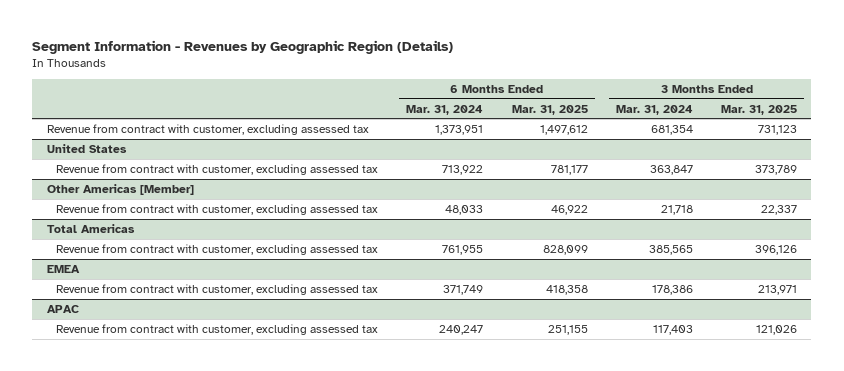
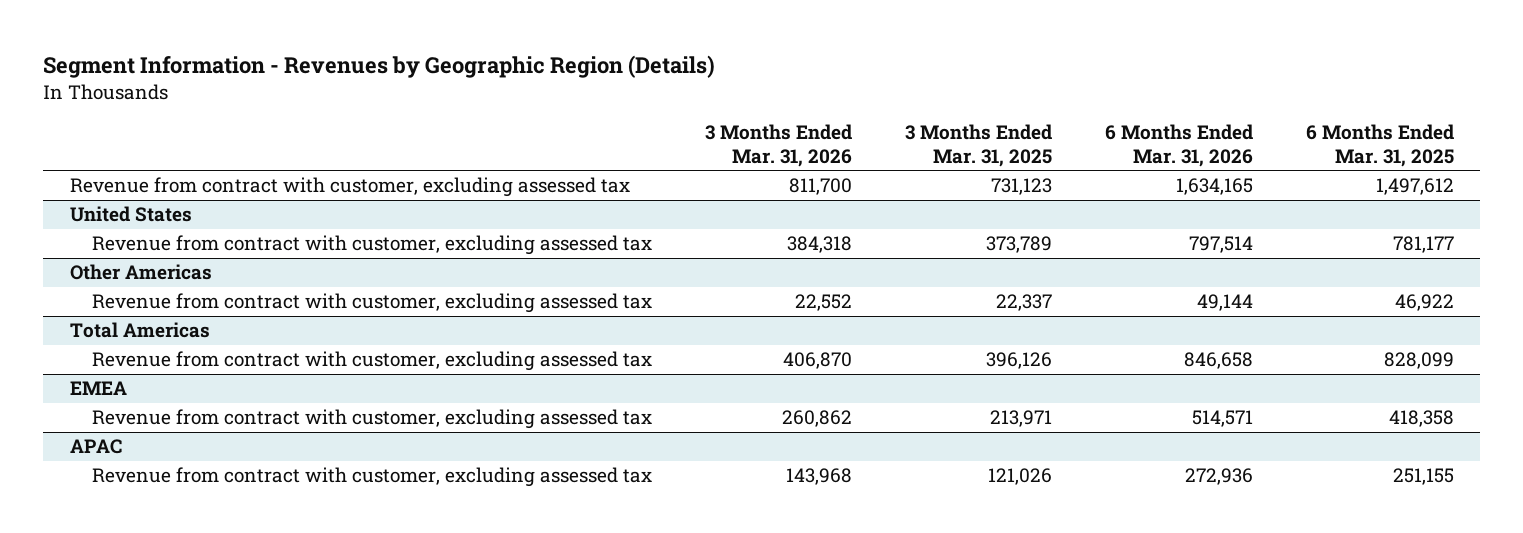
[406,104,484,115] Mar. 31, 2024 -> none
[615,104,693,115] Mar. 31, 2024 -> none
none -> [704,124,852,167] 3 Months Ended Mar. 31, 2026
none -> [1104,124,1253,167] 6 Months Ended Mar. 31, 2026
[46,183,194,195] Other Americas [Member] -> [69,264,212,281] Other Americas

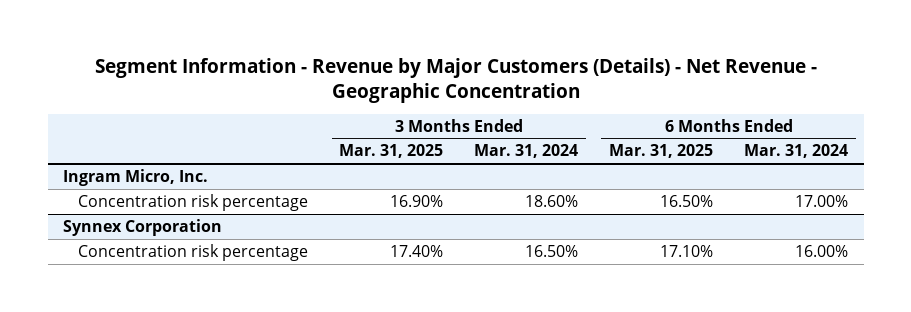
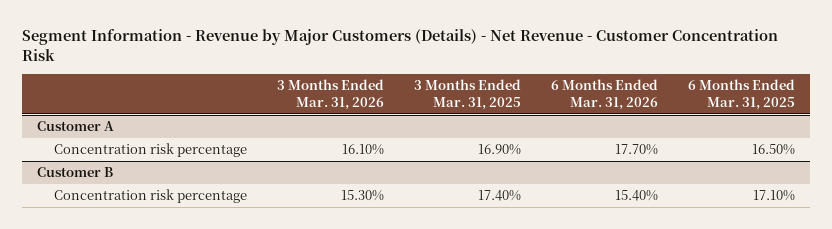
[94,57,817,103] Segment Information - Revenue by Major Customers (Details) - Net Revenue - Geographic Concentration -> [21,29,778,62] Segment Information - Revenue by Major Customers (Details) - Net Revenue - Customer Concentration Risk
[474,144,579,159] Mar. 31, 2024 -> none
[744,144,849,159] Mar. 31, 2024 -> none
none -> [276,79,384,110] 3 Months Ended Mar. 31, 2026
none -> [551,79,659,110] 6 Months Ended Mar. 31, 2026
[63,169,209,187] Ingram Micro, Inc. -> [36,121,114,132] Customer A
[63,219,223,237] Synnex Corporation -> [36,167,113,178] Customer B

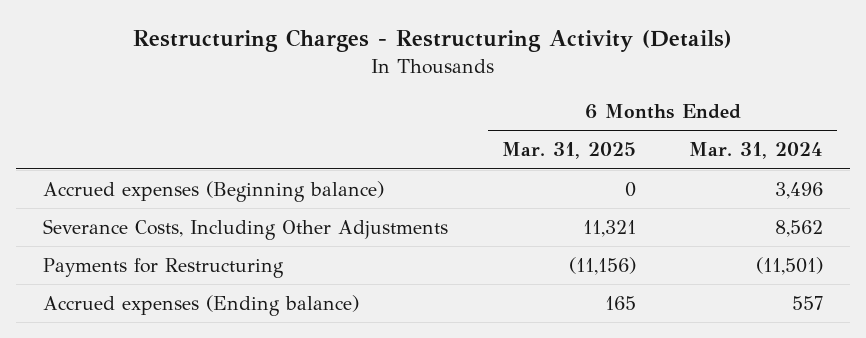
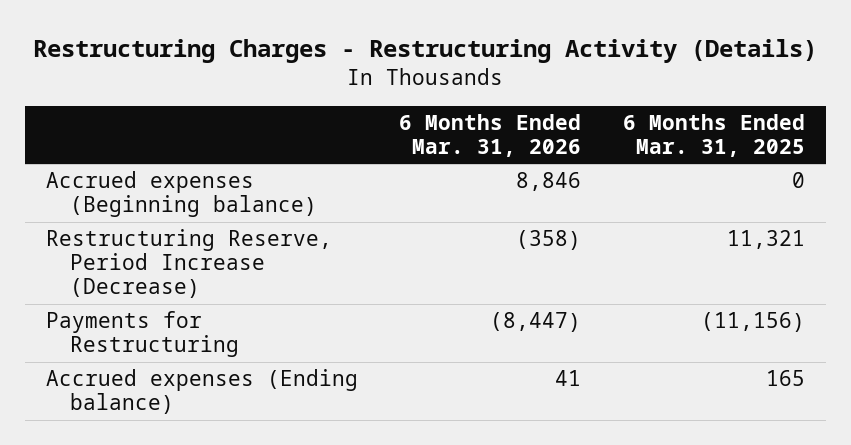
[689,142,824,160] Mar. 31, 2024 -> none
none -> [399,114,582,158] 6 Months Ended Mar. 31, 2026
[42,218,448,240] Severance Costs, Including Other Adjustments -> [45,229,332,299] Restructuring Reserve, Period Increase (Decrease)

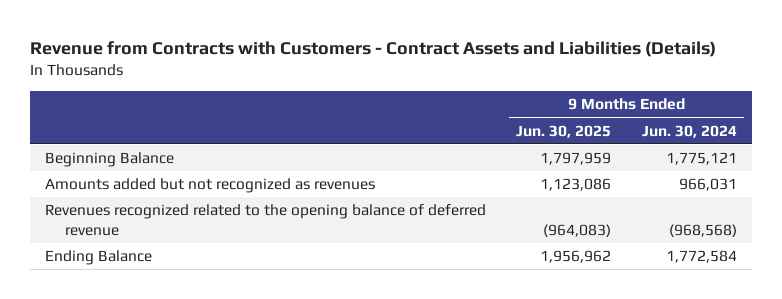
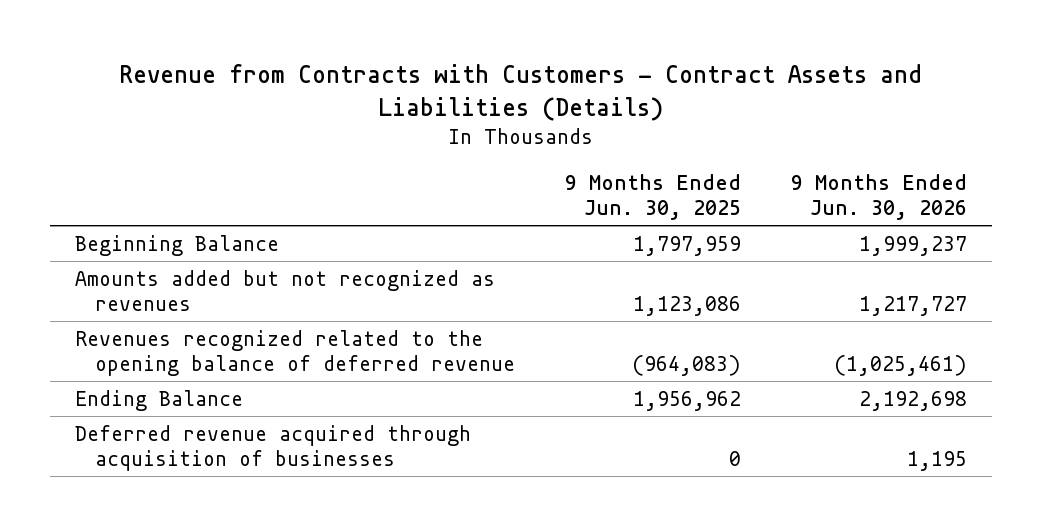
[641,124,737,138] Jun. 30, 2024 -> none
none -> [791,174,968,221] 9 Months Ended Jun. 30, 2026
none -> [75,424,472,471] Deferred revenue acquired through acquisition of businesses

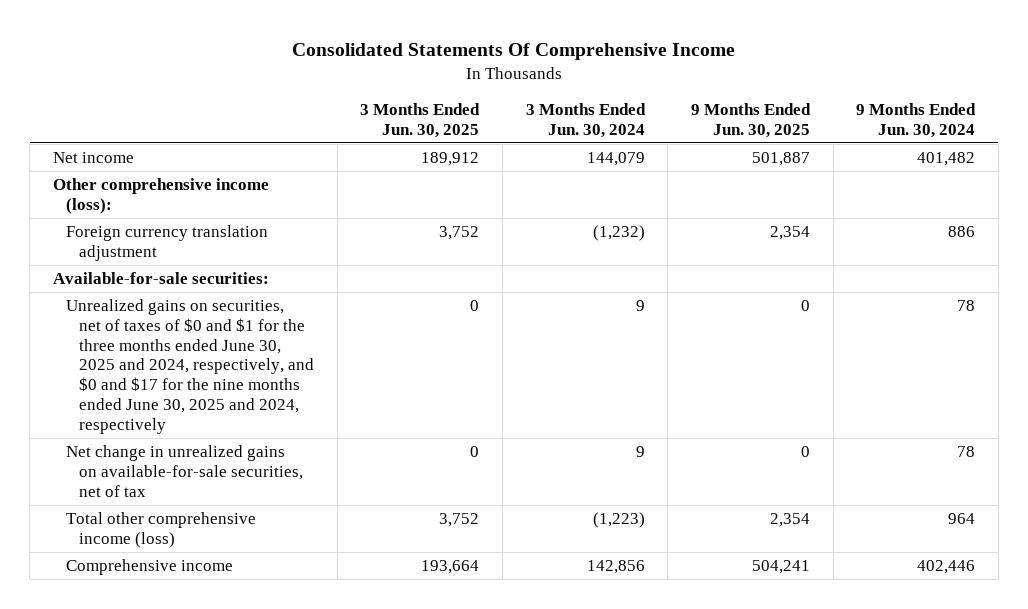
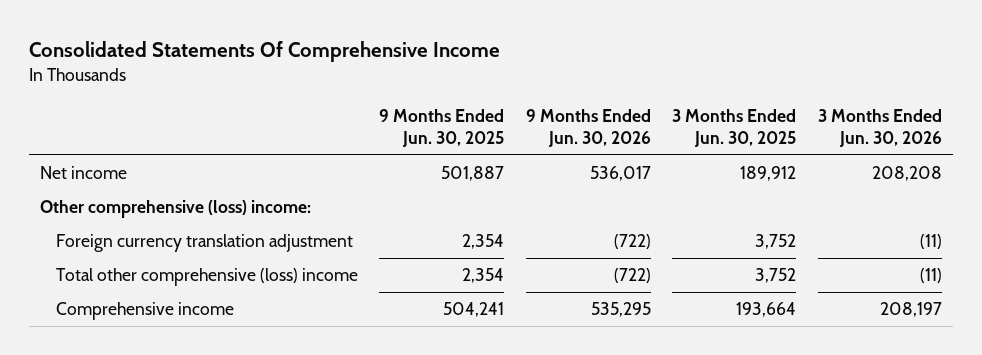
[525,102,646,138] 3 Months Ended Jun. 30, 2024 -> none
[856,102,977,138] 9 Months Ended Jun. 30, 2024 -> none
none -> [525,108,651,148] 9 Months Ended Jun. 30, 2026
none -> [817,108,942,148] 3 Months Ended Jun. 30, 2026
[52,178,269,214] Other comprehensive income (loss): -> [40,200,312,219] Other comprehensive (loss) income:
[52,272,269,285] Available-for-sale securities: -> none
[65,299,314,434] Unrealized gains on securities, net of taxes of $0 and $1 for the three months ended June 30, 2025 and 2024, respectively, and $0 and $17 for the nine months ended June 30, 2025 and 2024, respectively -> none
[65,445,303,497] Net change in unrealized gains on available-for-sale securities, net of tax -> none
[65,512,256,548] Total other comprehensive income (loss) -> [55,268,358,287] Total other comprehensive (loss) income

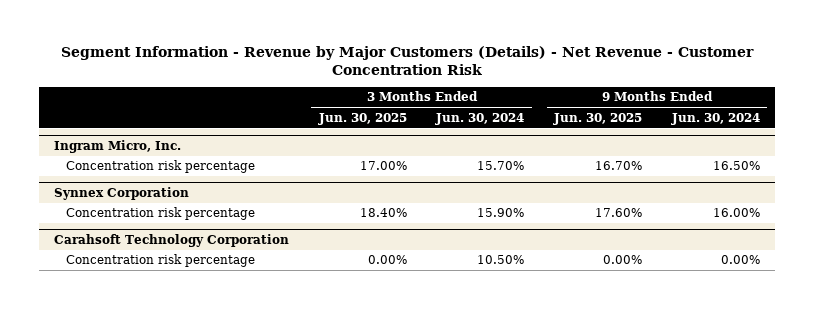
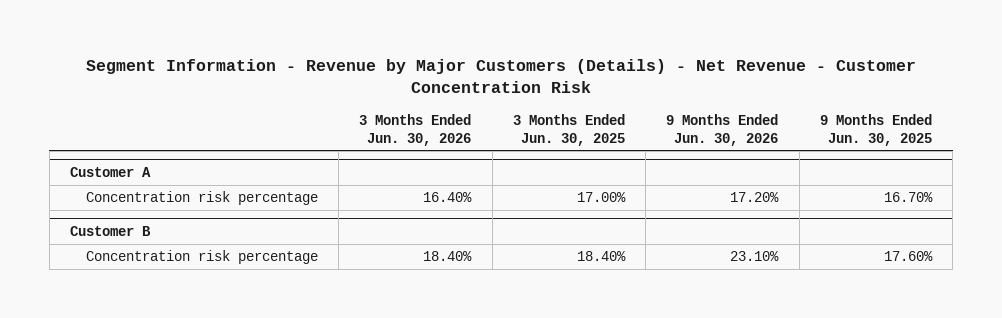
[435,112,525,125] Jun. 30, 2024 -> none
[670,112,760,125] Jun. 30, 2024 -> none
none -> [359,113,472,146] 3 Months Ended Jun. 30, 2026
none -> [666,113,779,146] 9 Months Ended Jun. 30, 2026
[54,140,182,154] Ingram Micro, Inc. -> [70,167,152,178] Customer A
[54,187,190,201] Synnex Corporation -> [70,226,152,237] Customer B
[54,234,290,248] Carahsoft Technology Corporation -> none
[66,254,256,268] Concentration risk percentage -> none

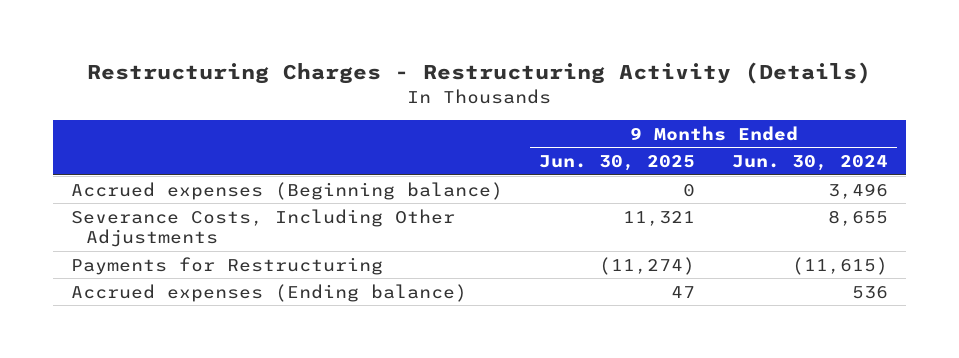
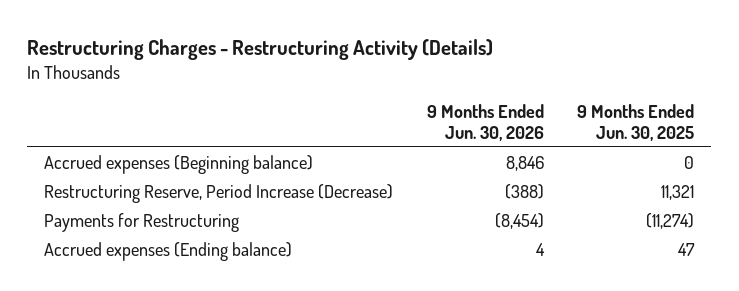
[731,155,888,172] Jun. 30, 2024 -> none
none -> [426,104,544,141] 9 Months Ended Jun. 30, 2026
[70,208,455,248] Severance Costs, Including Other Adjustments -> [44,184,394,204] Restructuring Reserve, Period Increase (Decrease)

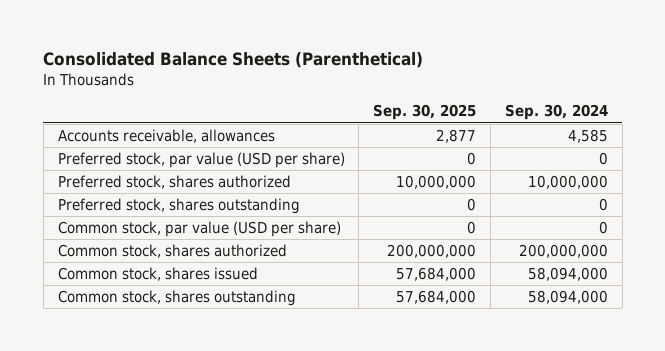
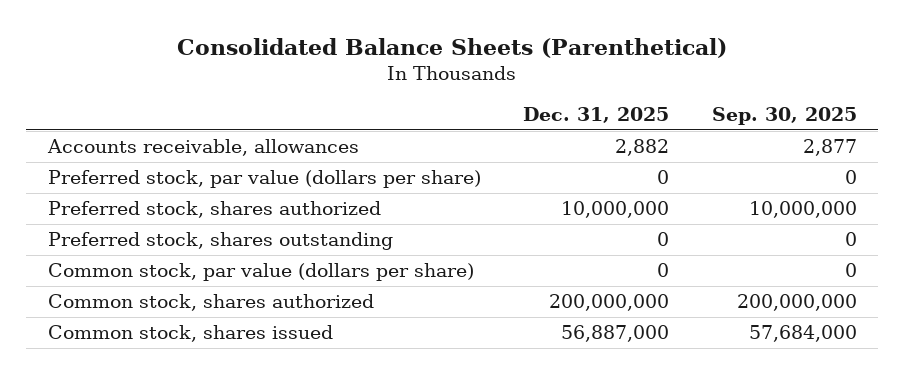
[504,104,608,121] Sep. 30, 2024 -> none
none -> [523,107,670,124] Dec. 31, 2025
[57,151,345,168] Preferred stock, par value (USD per share) -> [47,170,481,189] Preferred stock, par value (dollars per share)
[57,220,341,237] Common stock, par value (USD per share) -> [47,263,474,282] Common stock, par value (dollars per share)
[57,289,296,306] Common stock, shares outstanding -> none

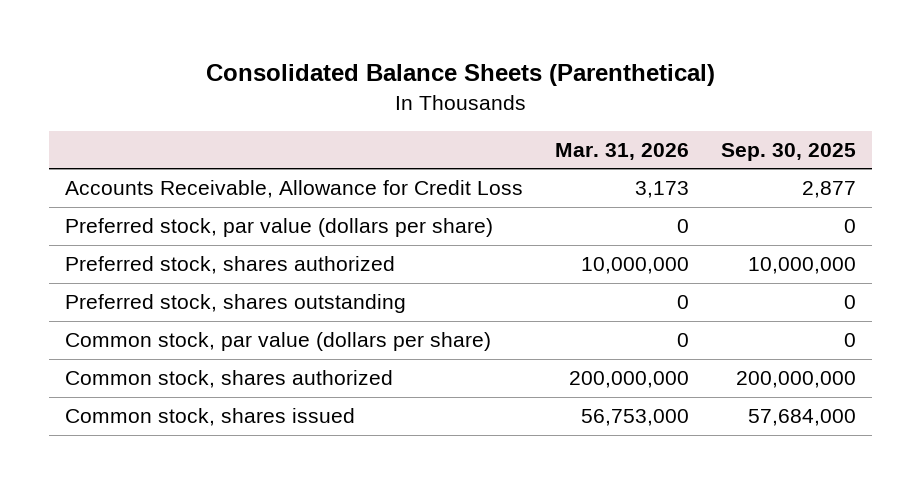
[523,107,670,124] Dec. 31, 2025 -> none
none -> [555,142,690,160] Mar. 31, 2026
[46,139,359,157] Accounts receivable, allowances -> [64,180,523,199] Accounts Receivable, Allowance for Credit Loss

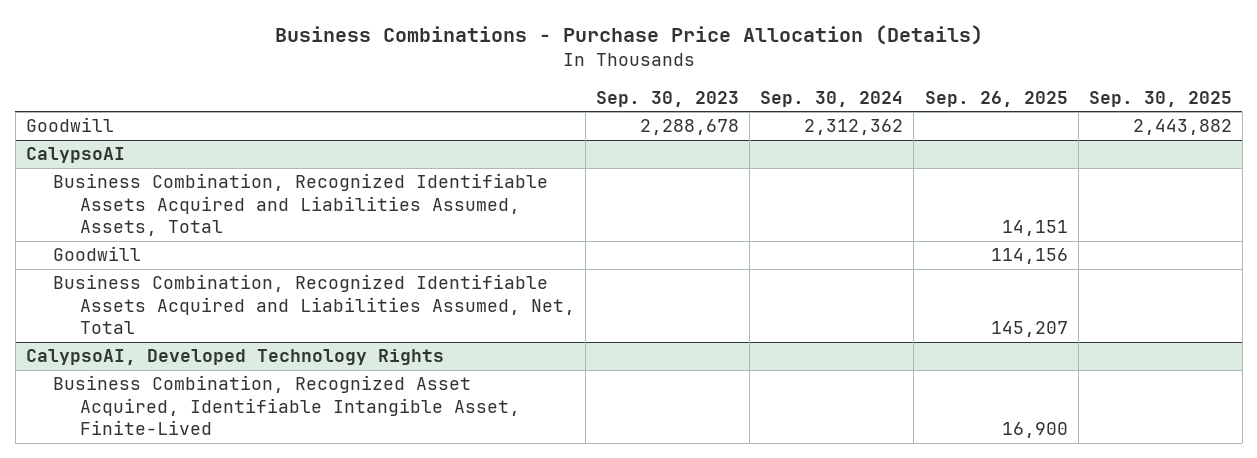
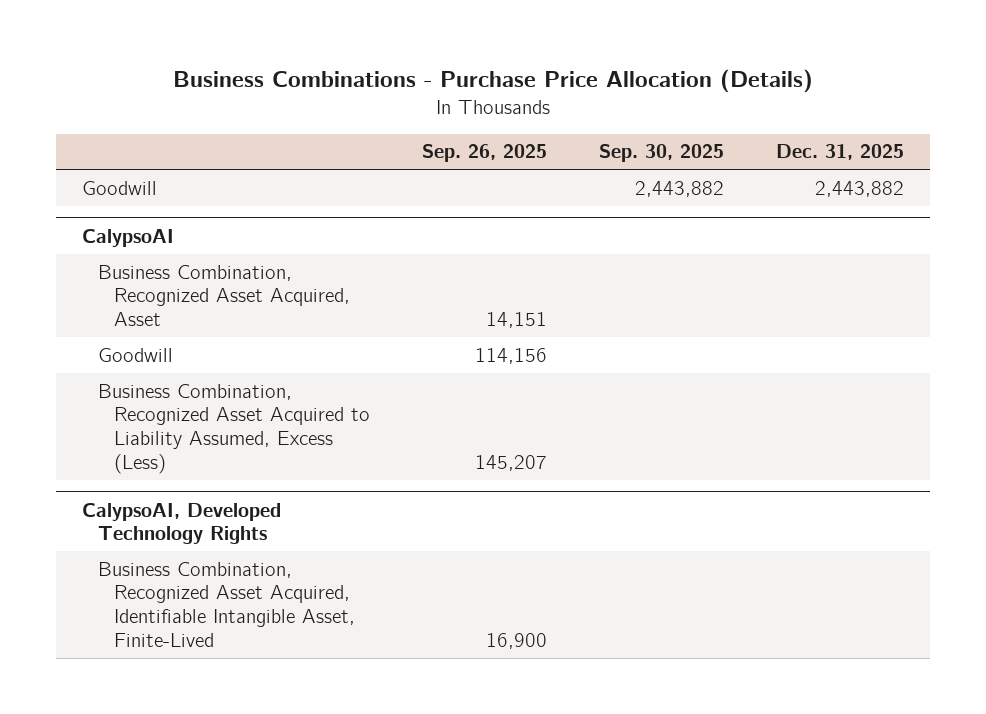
[596,90,740,107] Sep. 30, 2023 -> none
[760,90,904,107] Sep. 30, 2024 -> none
none -> [775,144,904,161] Dec. 31, 2025
[52,173,548,236] Business Combination, Recognized Identifiable Assets Acquired and Liabilities Assumed, Assets, Total -> [98,264,350,327] Business Combination, Recognized Asset Acquired, Asset
[52,274,576,334] Business Combination, Recognized Identifiable Assets Acquired and Liabilities Assumed, Net, Total -> [98,383,370,475] Business Combination, Recognized Asset Acquired to Liability Assumed, Excess (Less)

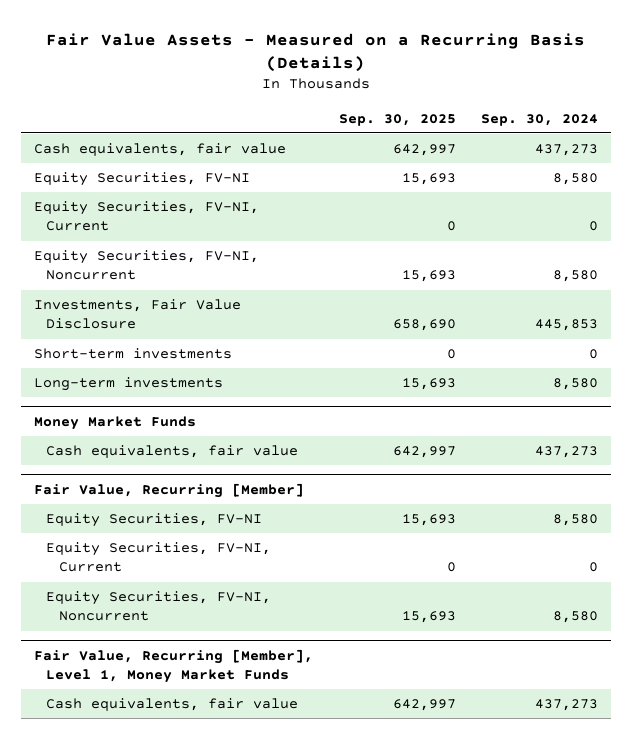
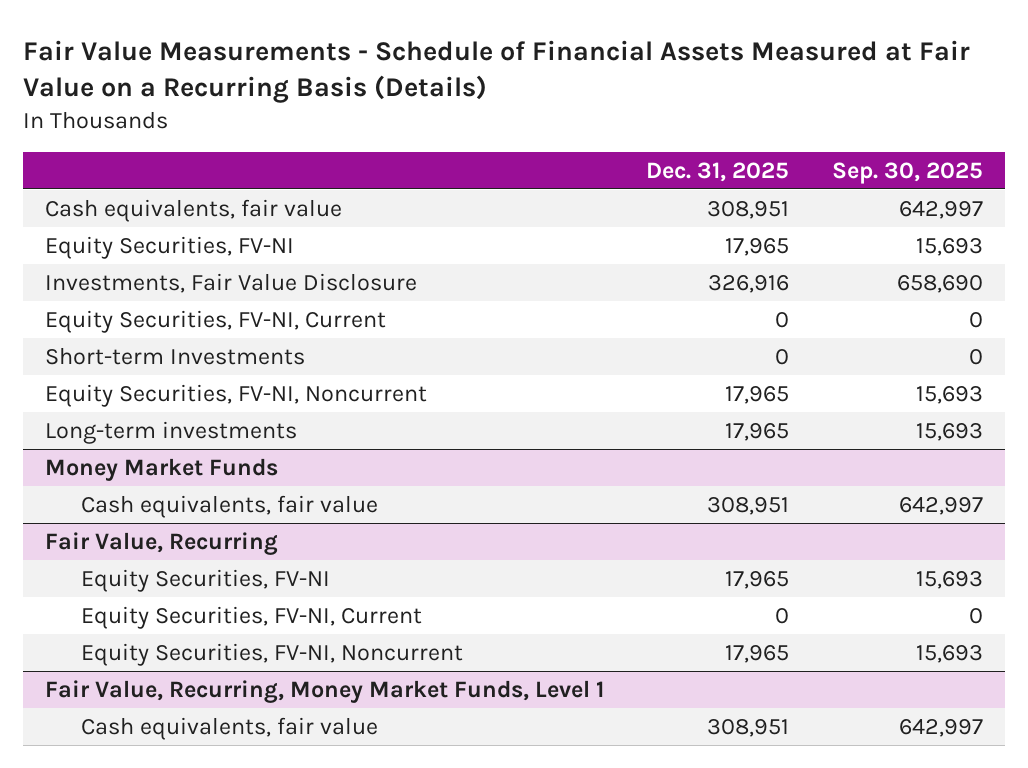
[46,32,586,72] Fair Value Assets - Measured on a Recurring Basis (Details) -> [23,39,971,104] Fair Value Measurements - Schedule of Financial Assets Measured at Fair Value on a Recurring Basis (Details)
[481,113,599,126] Sep. 30, 2024 -> none
none -> [646,161,790,182] Dec. 31, 2025
[33,299,241,330] Investments, Fair Value Disclosure -> [44,273,417,294] Investments, Fair Value Disclosure
none -> [44,347,305,366] Short-term Investments
[33,348,232,360] Short-term investments -> none
[33,482,304,498] Fair Value, Recurring [Member] -> [44,532,278,556] Fair Value, Recurring
[33,648,313,684] Fair Value, Recurring [Member], Level 1, Money Market Funds -> [44,680,604,704] Fair Value, Recurring, Money Market Funds, Level 1

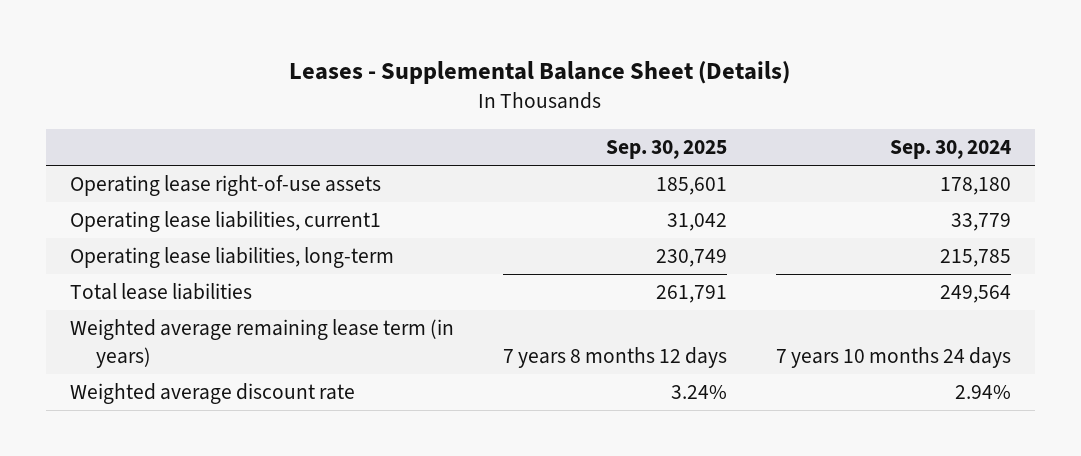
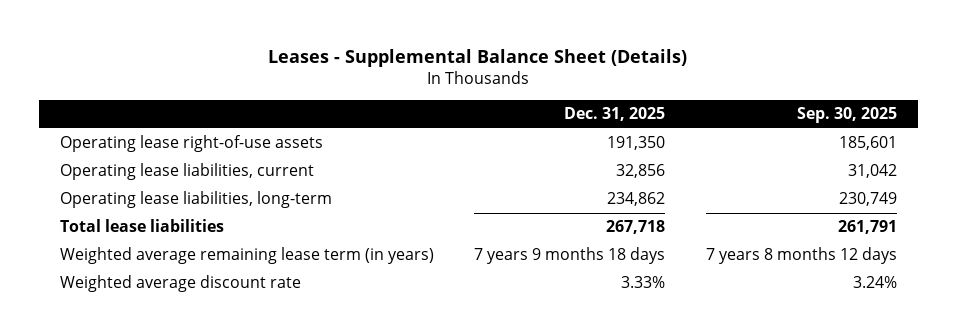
[889,140,1011,160] Sep. 30, 2024 -> none
none -> [564,107,666,122] Dec. 31, 2025
[69,210,381,232] Operating lease liabilities, current1 -> [59,163,314,181] Operating lease liabilities, current

